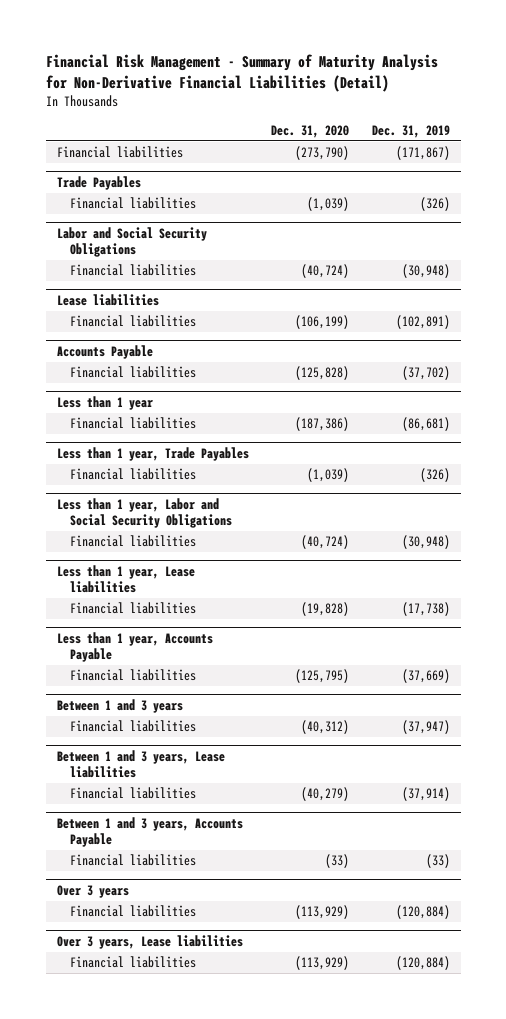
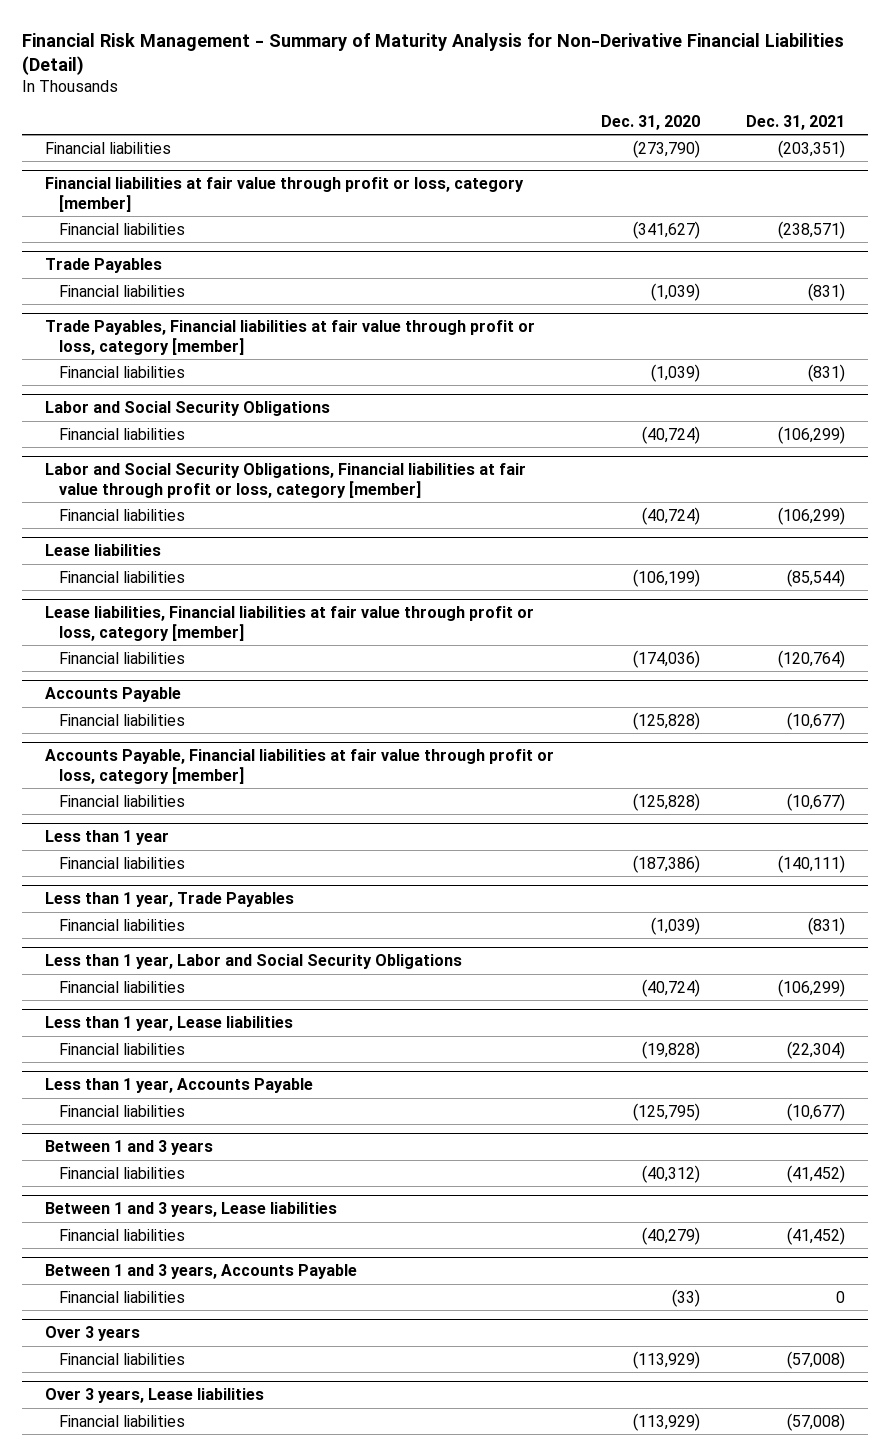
[371,124,450,138] Dec. 31, 2019 -> none
none -> [745,114,845,130] Dec. 31, 2021
none -> [45,177,525,212] Financial liabilities at fair value through profit or loss, category [member]
none -> [58,222,185,235] Financial liabilities
none -> [45,320,536,355] Trade Payables, Financial liabilities at fair value through profit or loss, category [member]
none -> [58,365,185,378] Financial liabilities
none -> [45,463,527,498] Labor and Social Security Obligations, Financial liabilities at fair value through profit or loss, category [member]
none -> [58,508,185,521] Financial liabilities
none -> [45,606,535,641] Lease liabilities, Financial liabilities at fair value through profit or loss, category [member]
none -> [58,651,185,664] Financial liabilities
none -> [45,749,555,784] Accounts Payable, Financial liabilities at fair value through profit or loss, category [member]
none -> [58,794,185,807] Financial liabilities

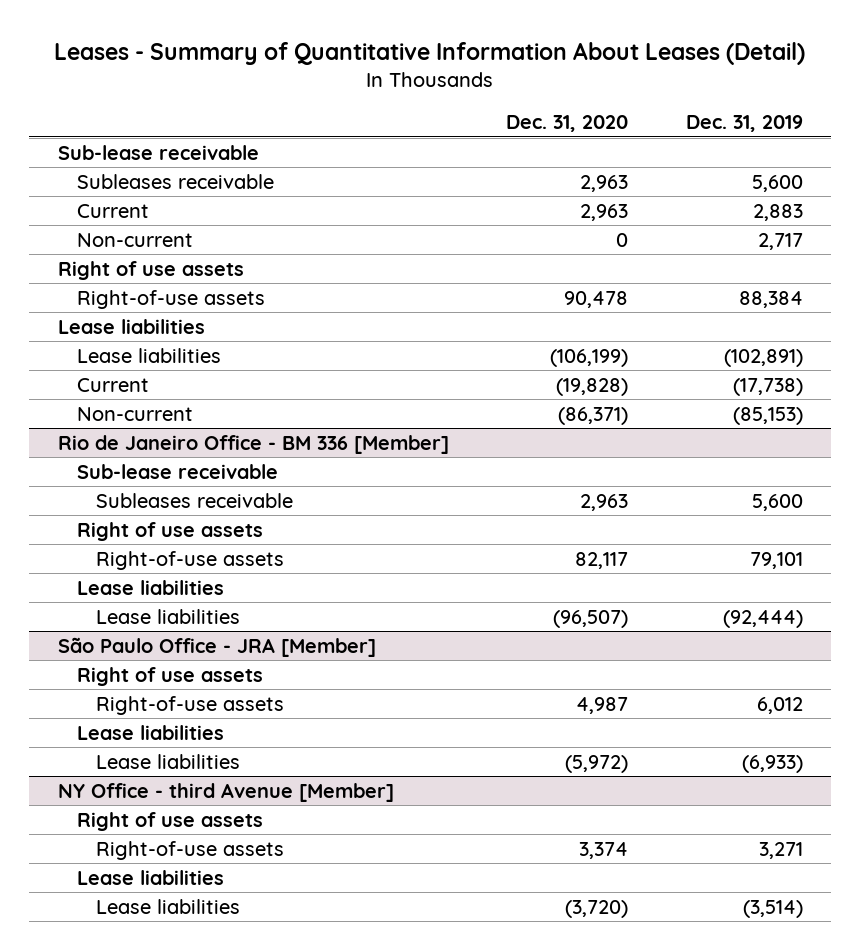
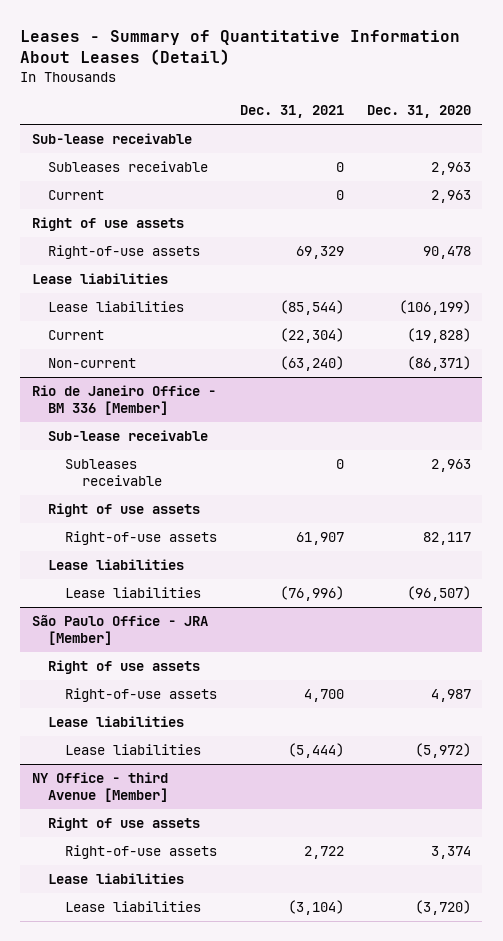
[685,115,803,133] Dec. 31, 2019 -> none
none -> [239,105,344,119] Dec. 31, 2021
[77,232,194,247] Non-current -> none

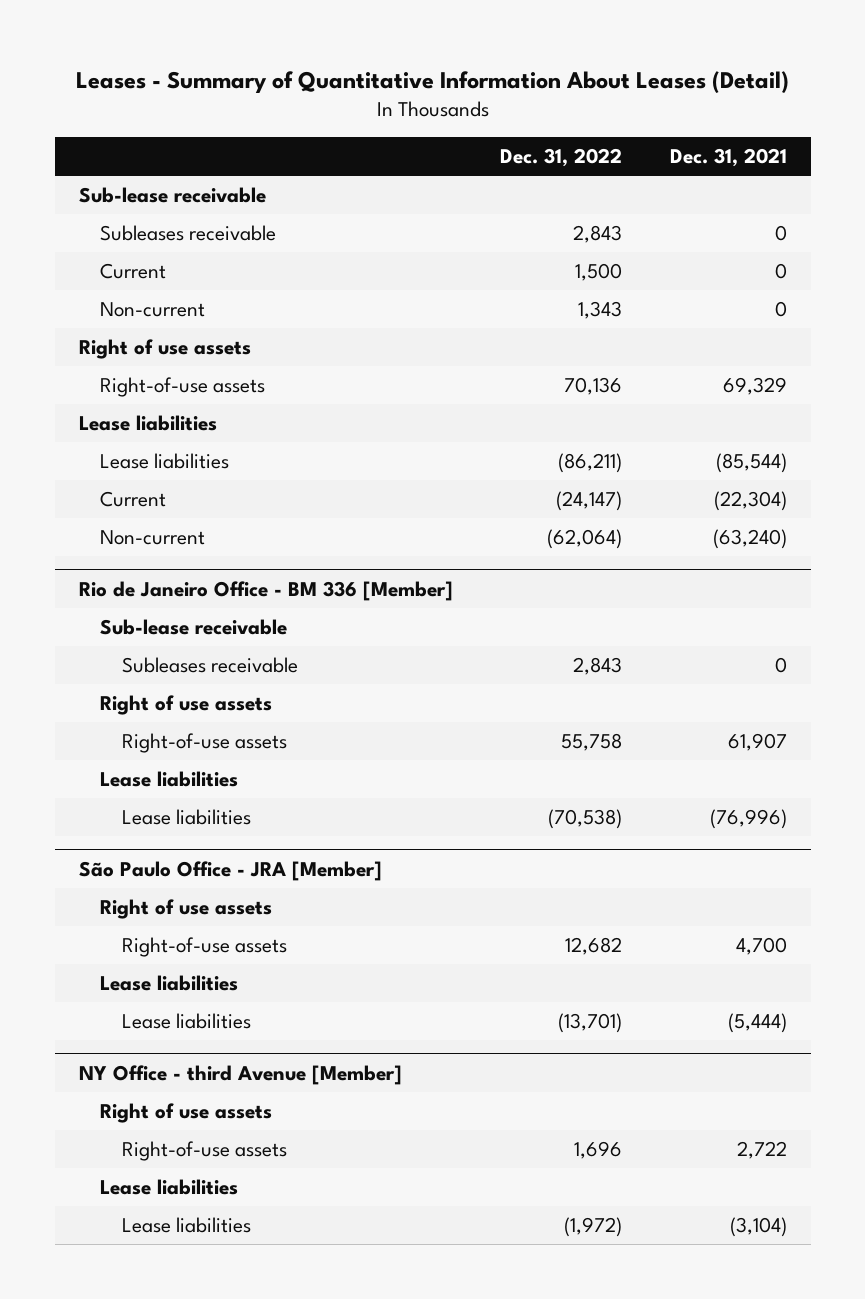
[366,105,471,119] Dec. 31, 2020 -> none
none -> [500,147,623,167] Dec. 31, 2022
none -> [100,301,206,317] Non-current

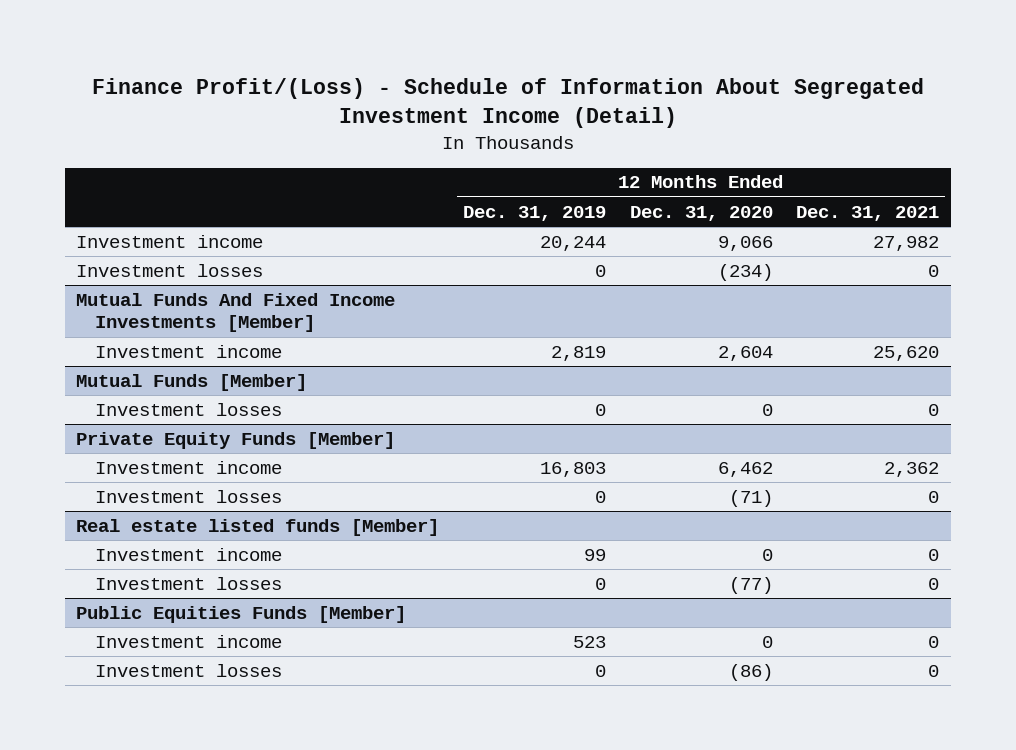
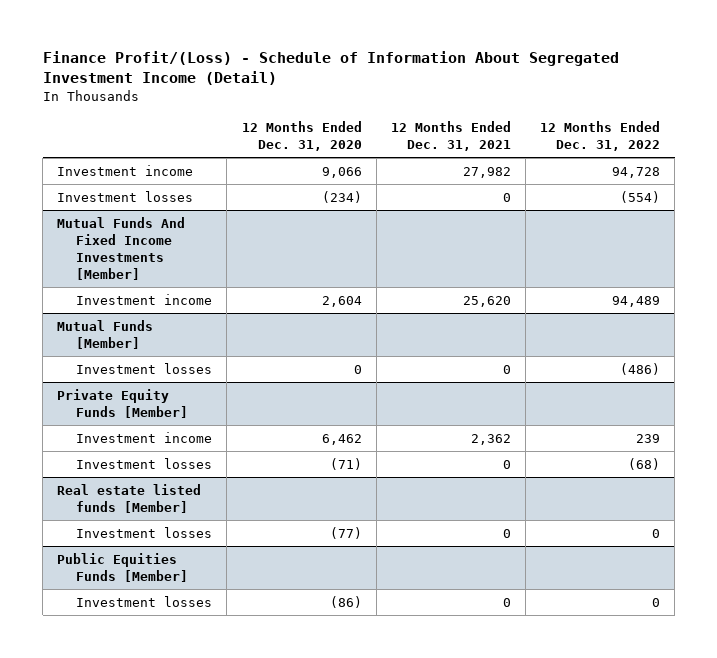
[462,205,606,221] Dec. 31, 2019 -> none
none -> [539,121,660,151] 12 Months Ended Dec. 31, 2022
[95,547,283,561] Investment income -> none
[95,634,283,648] Investment income -> none

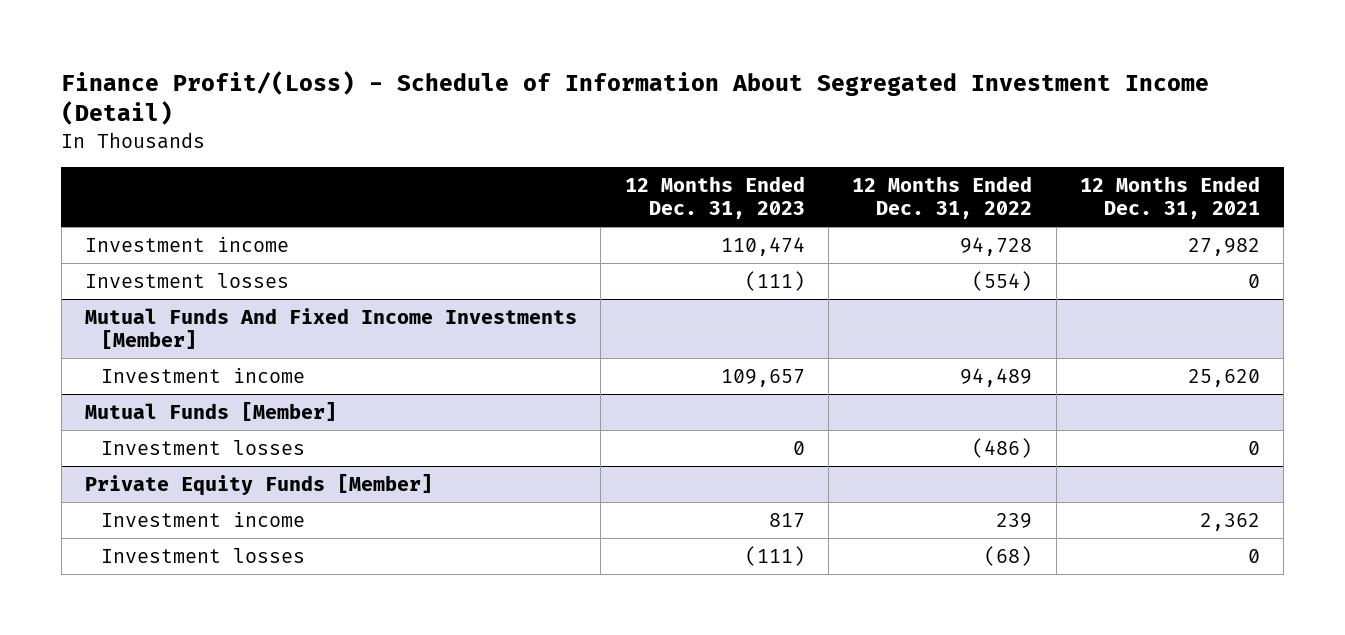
[241,121,362,151] 12 Months Ended Dec. 31, 2020 -> none
none -> [624,175,805,220] 12 Months Ended Dec. 31, 2023
[57,483,202,513] Real estate listed funds [Member] -> none
[76,526,213,538] Investment losses -> none
[57,552,189,582] Public Equities Funds [Member] -> none
[76,595,213,607] Investment losses -> none

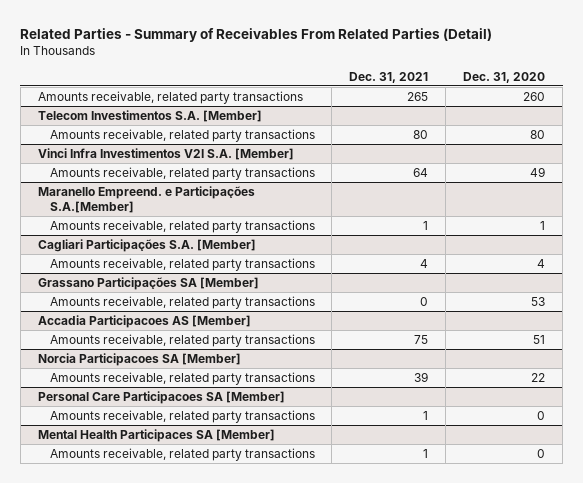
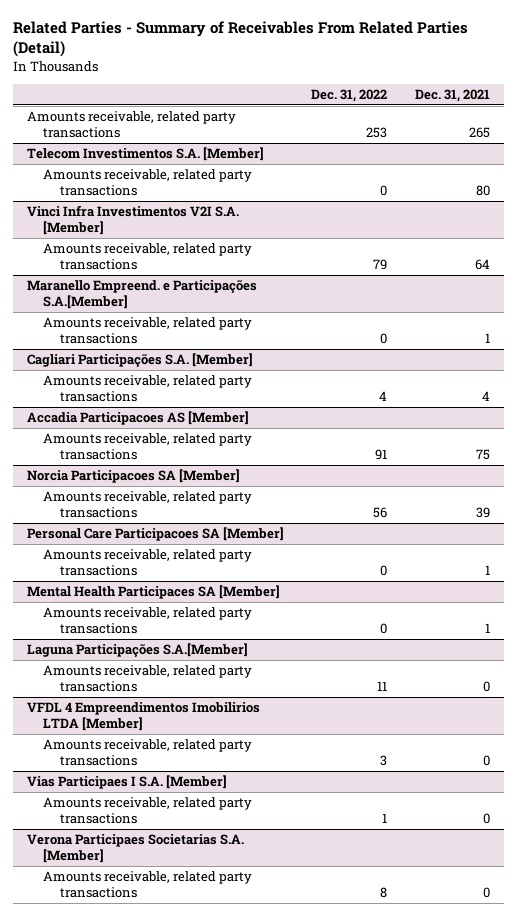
[463,71,546,83] Dec. 31, 2020 -> none
none -> [311,89,388,103] Dec. 31, 2022
[37,276,259,290] Grassano Participações SA [Member] -> none
[49,295,315,309] Amounts receivable, related party transactions -> none
none -> [26,643,248,658] Laguna Participações S.A.[Member]
none -> [43,665,253,693] Amounts receivable, related party transactions
none -> [26,702,260,732] VFDL 4 Empreendimentos Imobilirios LTDA [Member]
none -> [43,739,253,767] Amounts receivable, related party transactions
none -> [26,775,227,790] Vias Participaes I S.A. [Member]
none -> [43,797,253,825] Amounts receivable, related party transactions
none -> [26,834,244,864] Verona Participaes Societarias S.A. [Member]
none -> [43,871,253,899] Amounts receivable, related party transactions

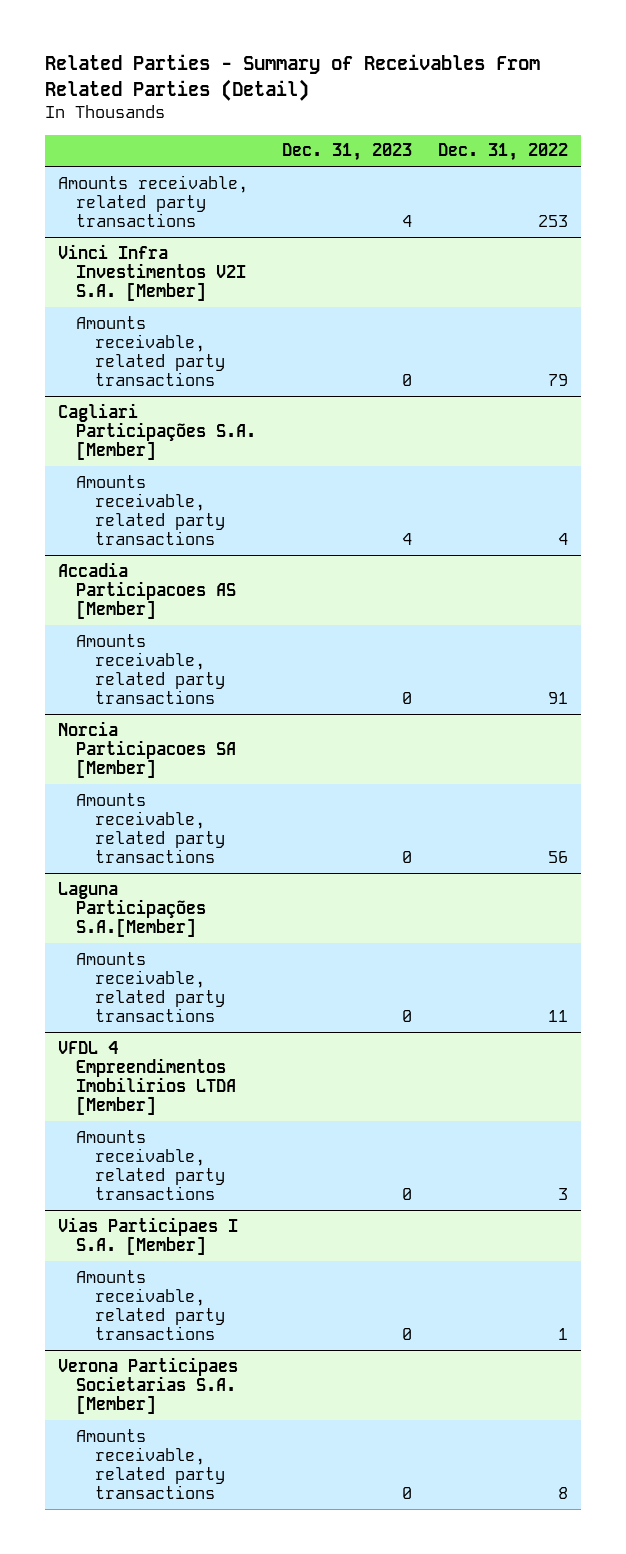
[415,89,491,103] Dec. 31, 2021 -> none
none -> [282,143,413,162] Dec. 31, 2023
[26,147,264,162] Telecom Investimentos S.A. [Member] -> none
[43,169,253,197] Amounts receivable, related party transactions -> none
[26,280,257,310] Maranello Empreend. e Participações S.A.[Member] -> none
[43,317,253,345] Amounts receivable, related party transactions -> none
[26,527,284,542] Personal Care Participacoes SA [Member] -> none
[43,549,253,577] Amounts receivable, related party transactions -> none
[26,585,280,600] Mental Health Participaces SA [Member] -> none
[43,607,253,635] Amounts receivable, related party transactions -> none

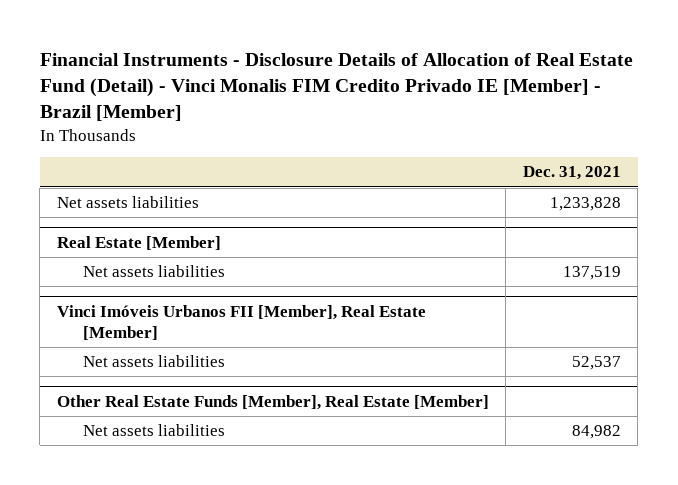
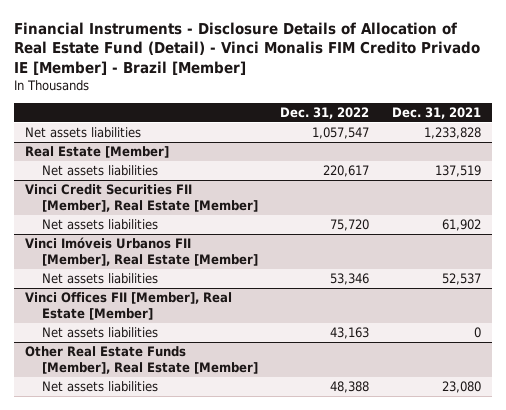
none -> [280,106,370,119] Dec. 31, 2022
none -> [25,184,258,212] Vinci Credit Securities FII [Member], Real Estate [Member]
none -> [41,219,158,231] Net assets liabilities
none -> [25,292,233,320] Vinci Offices FII [Member], Real Estate [Member]
none -> [41,327,158,339] Net assets liabilities
[571,425,621,440] 84,982 -> [441,381,481,394] 23,080

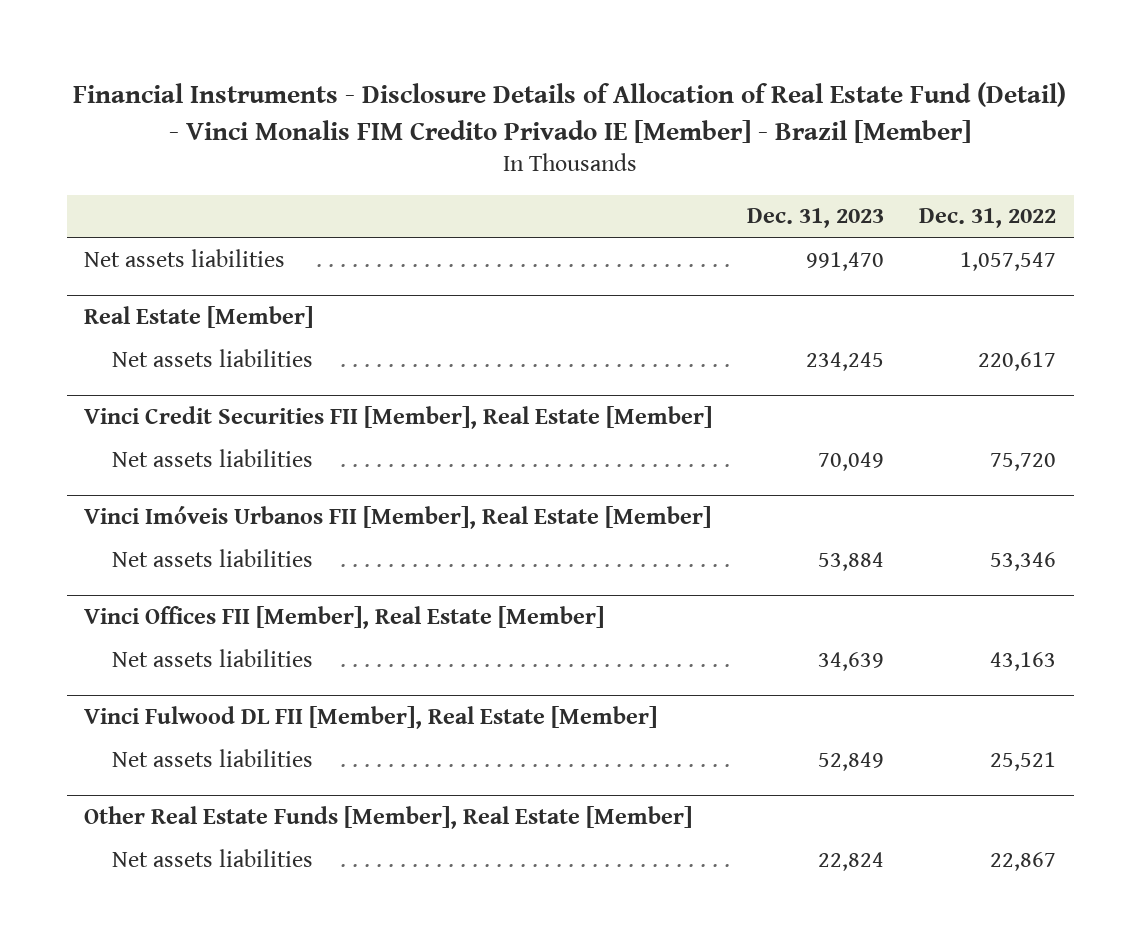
[391,106,481,119] Dec. 31, 2021 -> none
none -> [747,208,885,229] Dec. 31, 2023
none -> [84,706,658,730] Vinci Fulwood DL FII [Member], Real Estate [Member]
none -> [111,748,313,767] Net assets liabilities
[330,381,370,394] 48,388 -> [990,851,1057,871] 22,867

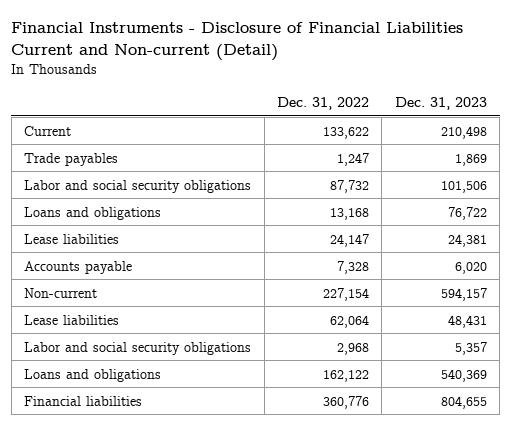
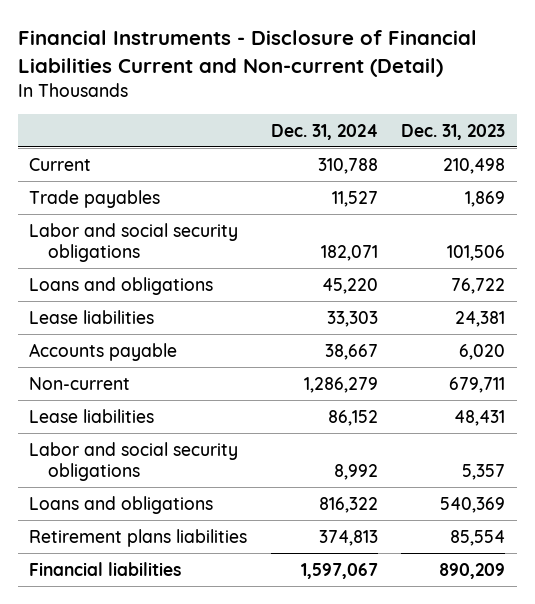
[277,96,370,110] Dec. 31, 2022 -> none
none -> [270,123,378,140] Dec. 31, 2024
[440,287,487,301] 594,157 -> [449,376,506,393] 679,711
none -> [29,528,248,547] Retirement plans liabilities
[440,395,487,409] 804,655 -> [439,562,506,579] 890,209

